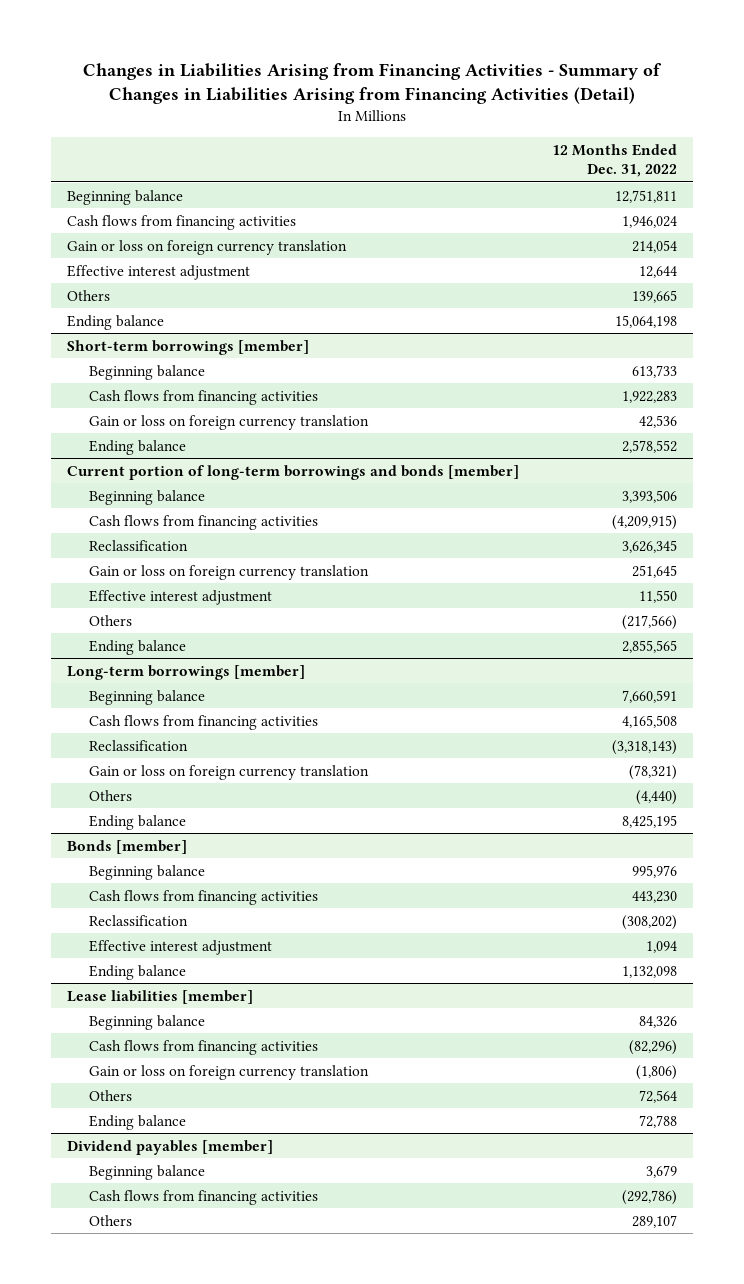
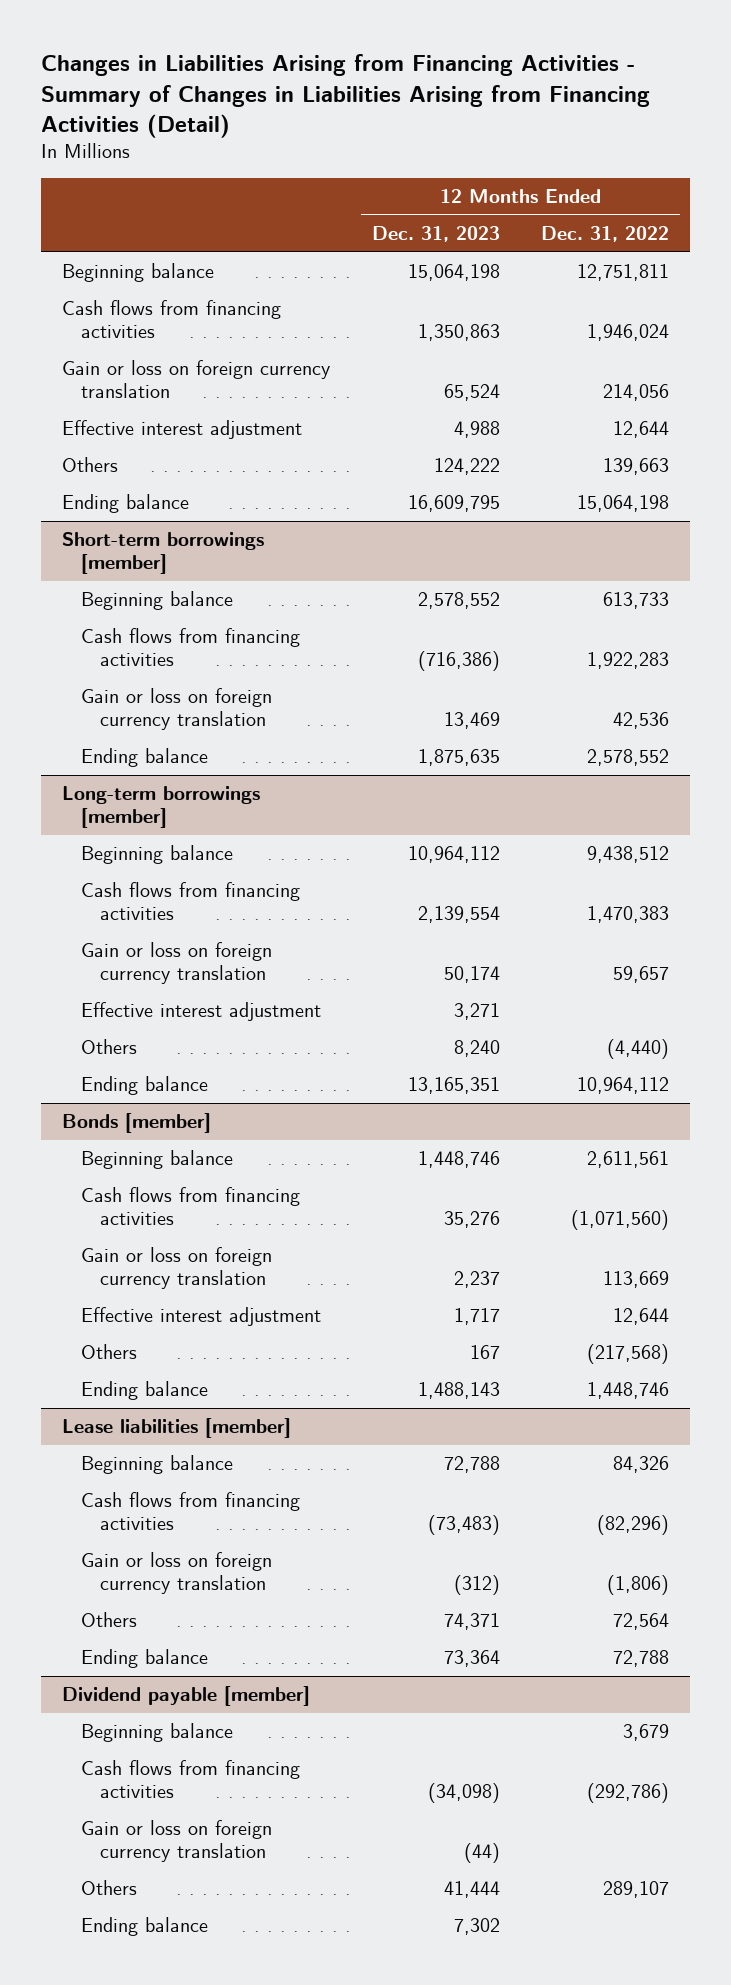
none -> [371,226,500,243] Dec. 31, 2023
[631,239,677,253] 214,054 -> [603,383,670,401] 214,056
[631,289,677,303] 139,665 -> [603,458,670,476] 139,663
[67,464,520,480] Current portion of long-term borrowings and bonds [member] -> none
[88,489,205,505] Beginning balance -> none
[88,514,318,530] Cash flows from financing activities -> none
[88,539,188,551] Reclassification -> none
[88,564,369,580] Gain or loss on foreign currency translation -> none
[88,589,272,605] Effective interest adjustment -> none
[88,614,132,626] Others -> none
[88,639,186,655] Ending balance -> none
[88,739,188,751] Reclassification -> none
[621,689,677,703] 7,660,591 -> [587,846,670,864] 9,438,512
[621,714,677,728] 4,165,508 -> [587,905,670,923] 1,470,383
[628,764,677,780] (78,321) -> [613,965,670,983] 59,657
none -> [81,1002,322,1022] Effective interest adjustment
[621,814,677,828] 8,425,195 -> [577,1077,670,1095] 10,964,112
[88,914,188,926] Reclassification -> none
[631,864,677,878] 995,976 -> [587,1151,670,1169] 2,611,561
[631,890,677,903] 443,230 -> [571,1209,670,1230] (1,071,560)
none -> [81,1247,273,1289] Gain or loss on foreign currency translation
[645,940,677,953] 1,094 -> [613,1308,670,1326] 12,644
none -> [81,1344,138,1360] Others
[621,965,677,978] 1,132,098 -> [587,1382,670,1400] 1,448,746
[67,1139,274,1155] Dividend payables [member] -> [61,1686,310,1707] Dividend payable [member]
none -> [81,1820,273,1862] Gain or loss on foreign currency translation
none -> [81,1917,209,1937] Ending balance

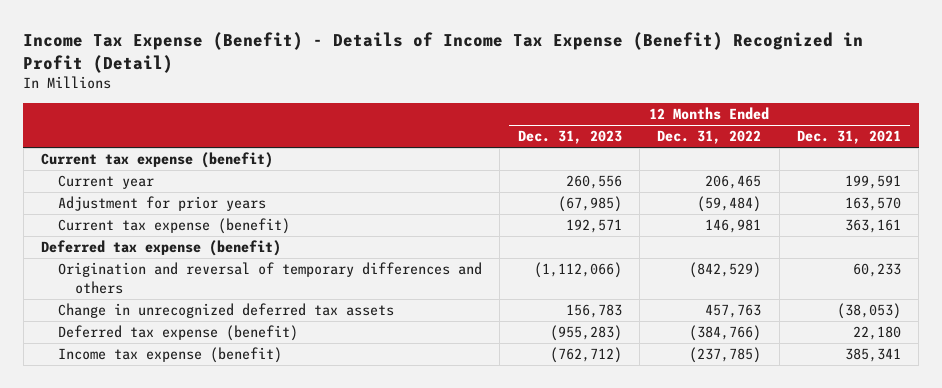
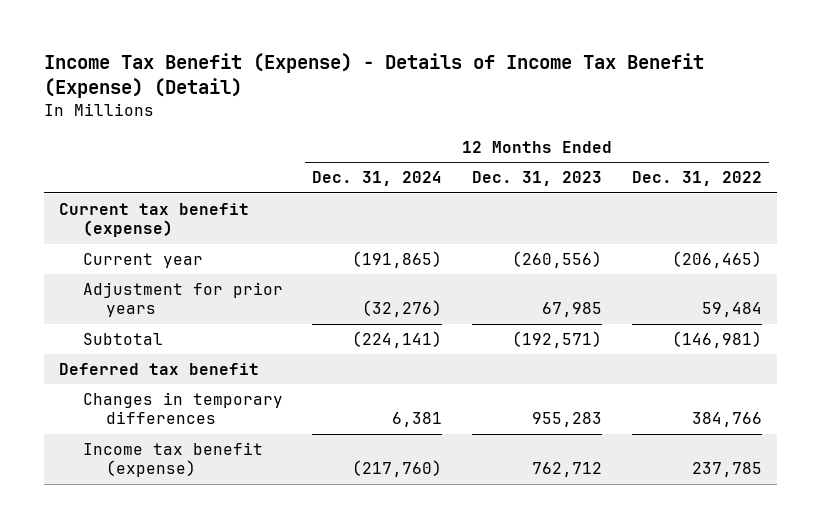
[23,31,864,73] Income Tax Expense (Benefit) - Details of Income Tax Expense (Benefit) Recognized in Profit (Detail) -> [44,53,705,99] Income Tax Benefit (Expense) - Details of Income Tax Benefit (Expense) (Detail)
[797,130,902,145] Dec. 31, 2021 -> none
none -> [312,171,443,187] Dec. 31, 2024
[57,218,290,235] Current tax expense (benefit) -> none
[57,303,394,319] Change in unrecognized deferred tax assets -> none
[57,325,298,342] Deferred tax expense (benefit) -> none
[41,152,274,169] Current tax expense (benefit) -> [59,203,250,238] Current tax benefit (expense)
[565,175,622,190] 260,556 -> [512,251,603,269] (260,556)
[705,175,762,190] 206,465 -> [671,251,762,269] (206,465)
[557,196,622,213] (67,985) -> [542,302,603,318] 67,985
[697,196,762,213] (59,484) -> [701,302,762,318] 59,484
none -> [82,333,163,346] Subtotal
[41,240,282,257] Deferred tax expense (benefit) -> [59,363,260,376] Deferred tax benefit
[57,262,482,294] Origination and reversal of temporary differences and others -> [82,392,283,425] Changes in temporary differences
[533,262,622,279] (1,112,066) -> [532,412,603,428] 955,283
[689,262,762,279] (842,529) -> [691,412,762,428] 384,766
[57,347,282,364] Income tax expense (benefit) -> [82,442,263,478] Income tax benefit (expense)
[549,347,622,364] (762,712) -> [532,462,603,478] 762,712
[689,347,762,364] (237,785) -> [691,462,762,478] 237,785

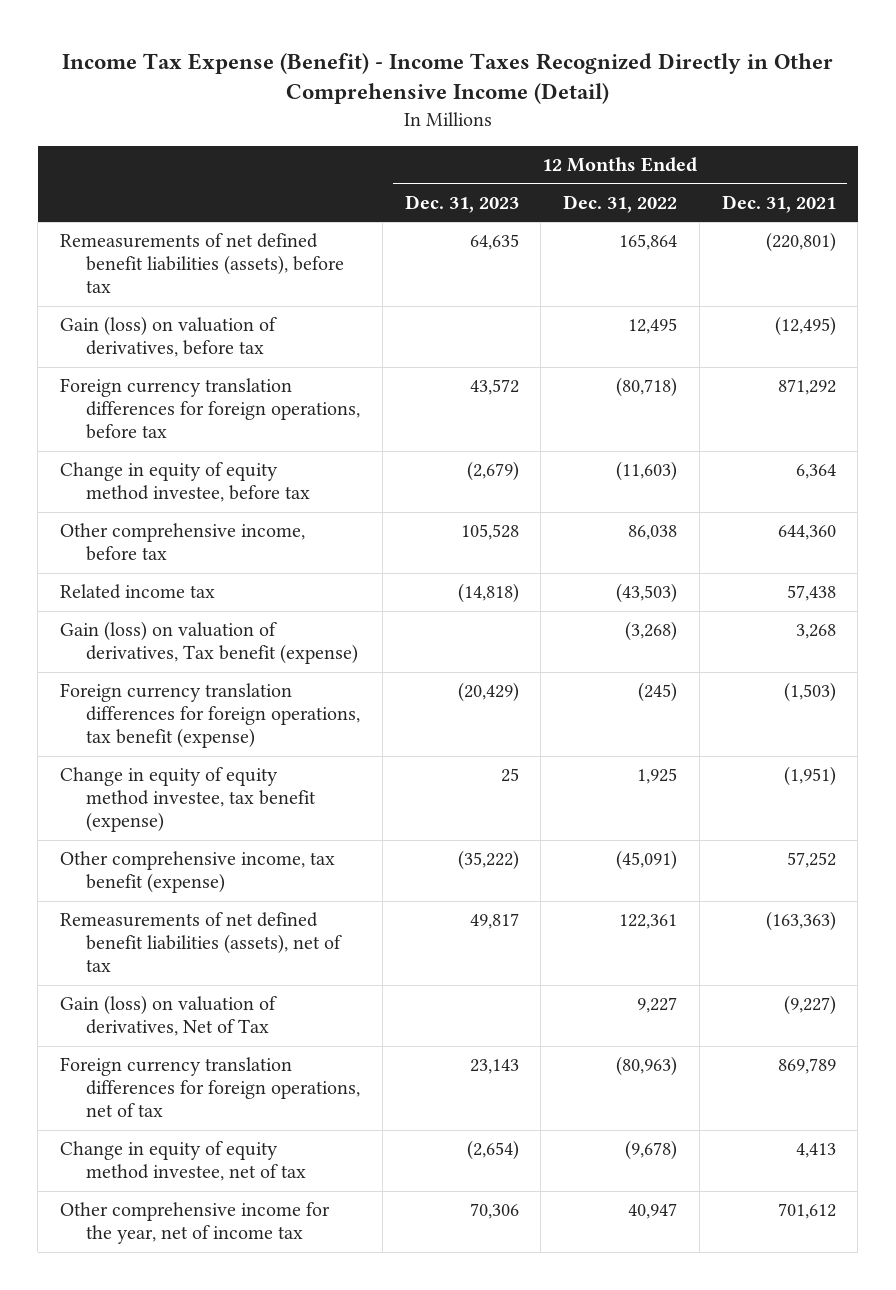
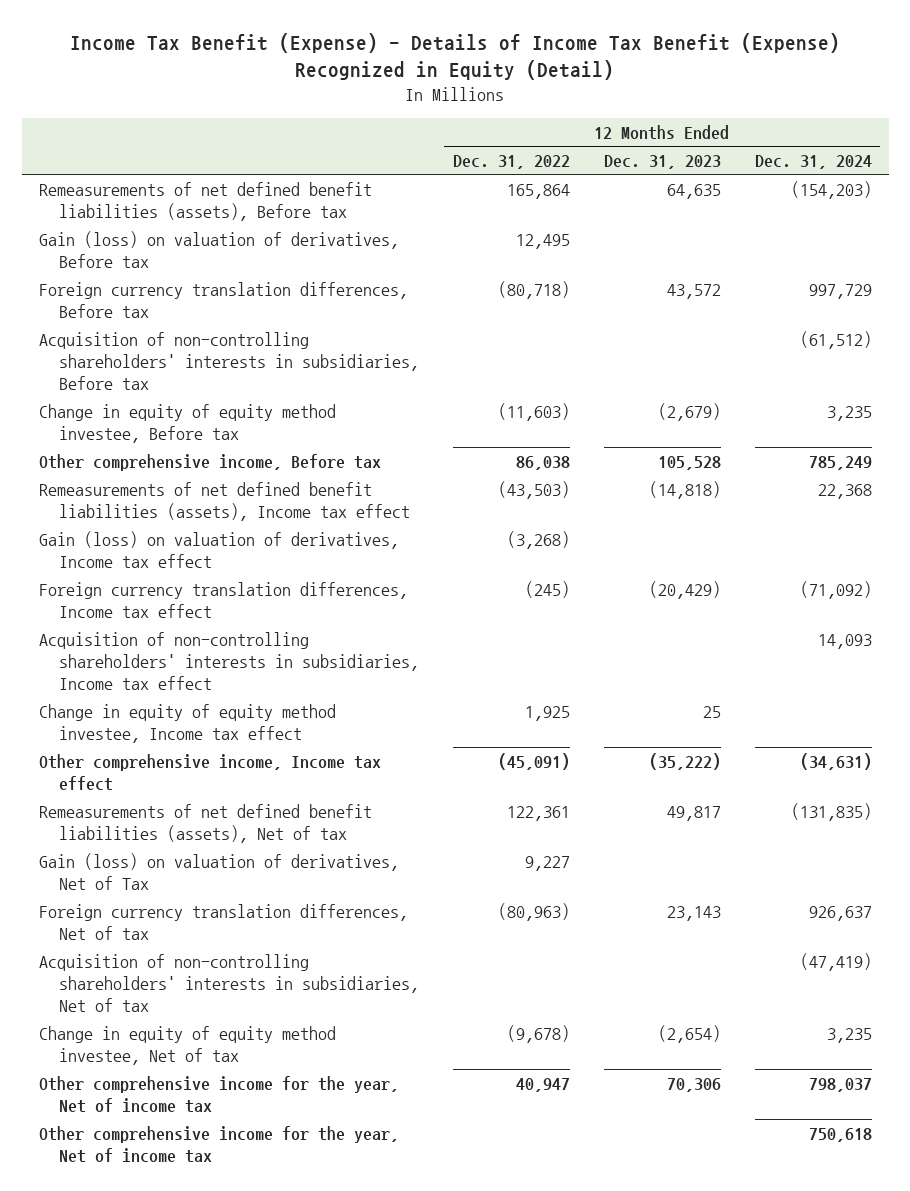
[61,52,833,105] Income Tax Expense (Benefit) - Income Taxes Recognized Directly in Other Comprehensive Income (Detail) -> [70,32,841,81] Income Tax Benefit (Expense) - Details of Income Tax Benefit (Expense) Recognized in Equity (Detail)
[721,194,836,213] Dec. 31, 2021 -> none
none -> [754,154,872,169] Dec. 31, 2024
[60,233,345,294] Remeasurements of net defined benefit liabilities (assets), before tax -> [38,181,372,221] Remeasurements of net defined benefit liabilities (assets), Before tax
[60,316,278,358] Gain (loss) on valuation of derivatives, before tax -> [38,230,399,268] Gain (loss) on valuation of derivatives, Before tax
[60,378,361,440] Foreign currency translation differences for foreign operations, before tax -> [38,281,408,318] Foreign currency translation differences, Before tax
none -> [38,331,419,390] Acquisition of non-controlling shareholders' interests in subsidiaries, Before tax
[60,462,311,503] Change in equity of equity method investee, before tax -> [38,403,336,443] Change in equity of equity method investee, Before tax
[60,523,306,562] Other comprehensive income, before tax -> [38,453,381,471] Other comprehensive income, Before tax
[60,584,216,600] Related income tax -> [38,481,410,521] Remeasurements of net defined benefit liabilities (assets), Income tax effect
[60,621,359,665] Gain (loss) on valuation of derivatives, Tax benefit (expense) -> [38,530,399,568] Gain (loss) on valuation of derivatives, Income tax effect
[60,683,361,749] Foreign currency translation differences for foreign operations, tax benefit (expense) -> [38,581,408,618] Foreign currency translation differences, Income tax effect
none -> [38,631,419,690] Acquisition of non-controlling shareholders' interests in subsidiaries, Income tax effect
[60,767,317,833] Change in equity of equity method investee, tax benefit (expense) -> [38,703,336,743] Change in equity of equity method investee, Income tax effect
[60,851,336,894] Other comprehensive income, tax benefit (expense) -> [38,753,381,791] Other comprehensive income, Income tax effect
[60,912,343,973] Remeasurements of net defined benefit liabilities (assets), net of tax -> [38,803,372,843] Remeasurements of net defined benefit liabilities (assets), Net of tax
[60,1057,361,1118] Foreign currency translation differences for foreign operations, net of tax -> [38,903,408,940] Foreign currency translation differences, Net of tax
none -> [38,953,419,1012] Acquisition of non-controlling shareholders' interests in subsidiaries, Net of tax
[60,1141,307,1182] Change in equity of equity method investee, net of tax -> [38,1025,336,1065] Change in equity of equity method investee, Net of tax
[60,1202,331,1245] Other comprehensive income for the year, net of income tax -> [38,1075,399,1113] Other comprehensive income for the year, Net of income tax
none -> [38,1125,399,1163] Other comprehensive income for the year, Net of income tax

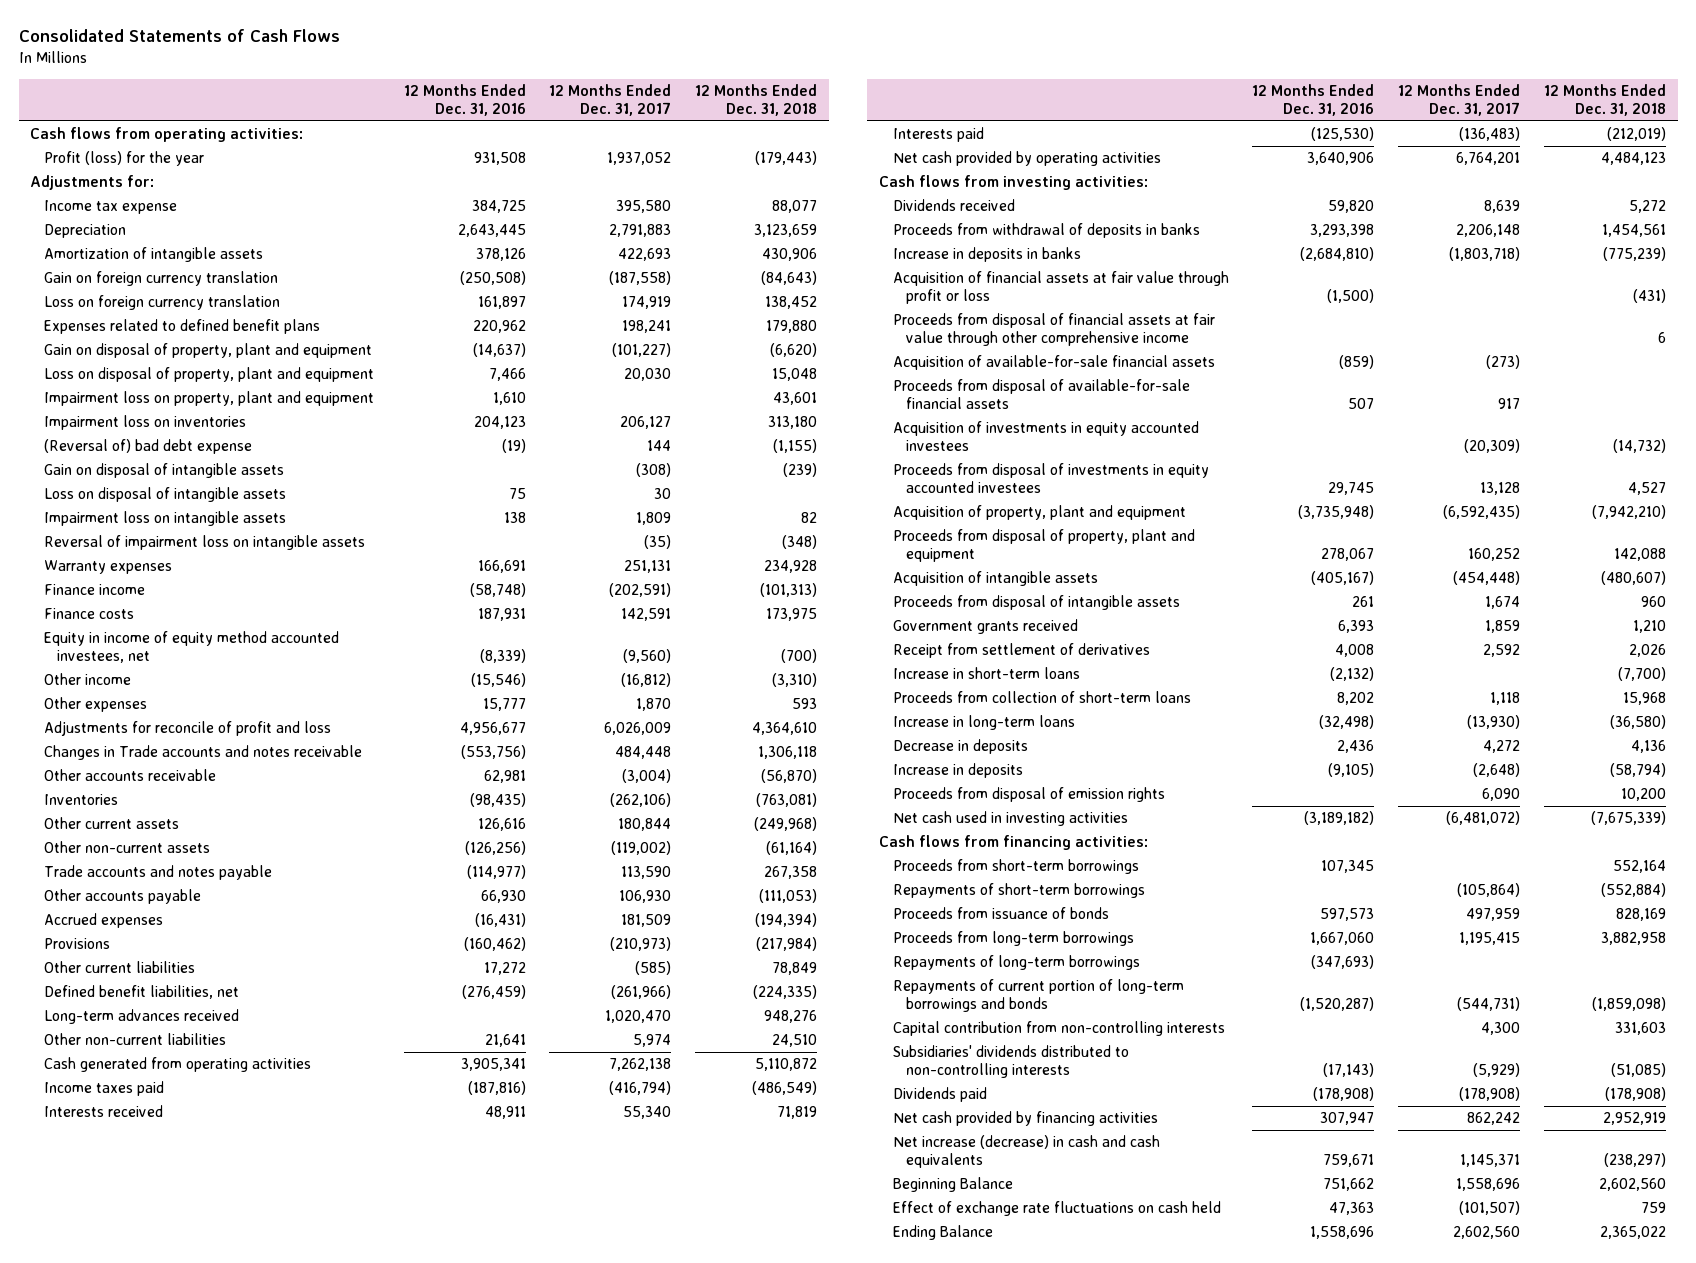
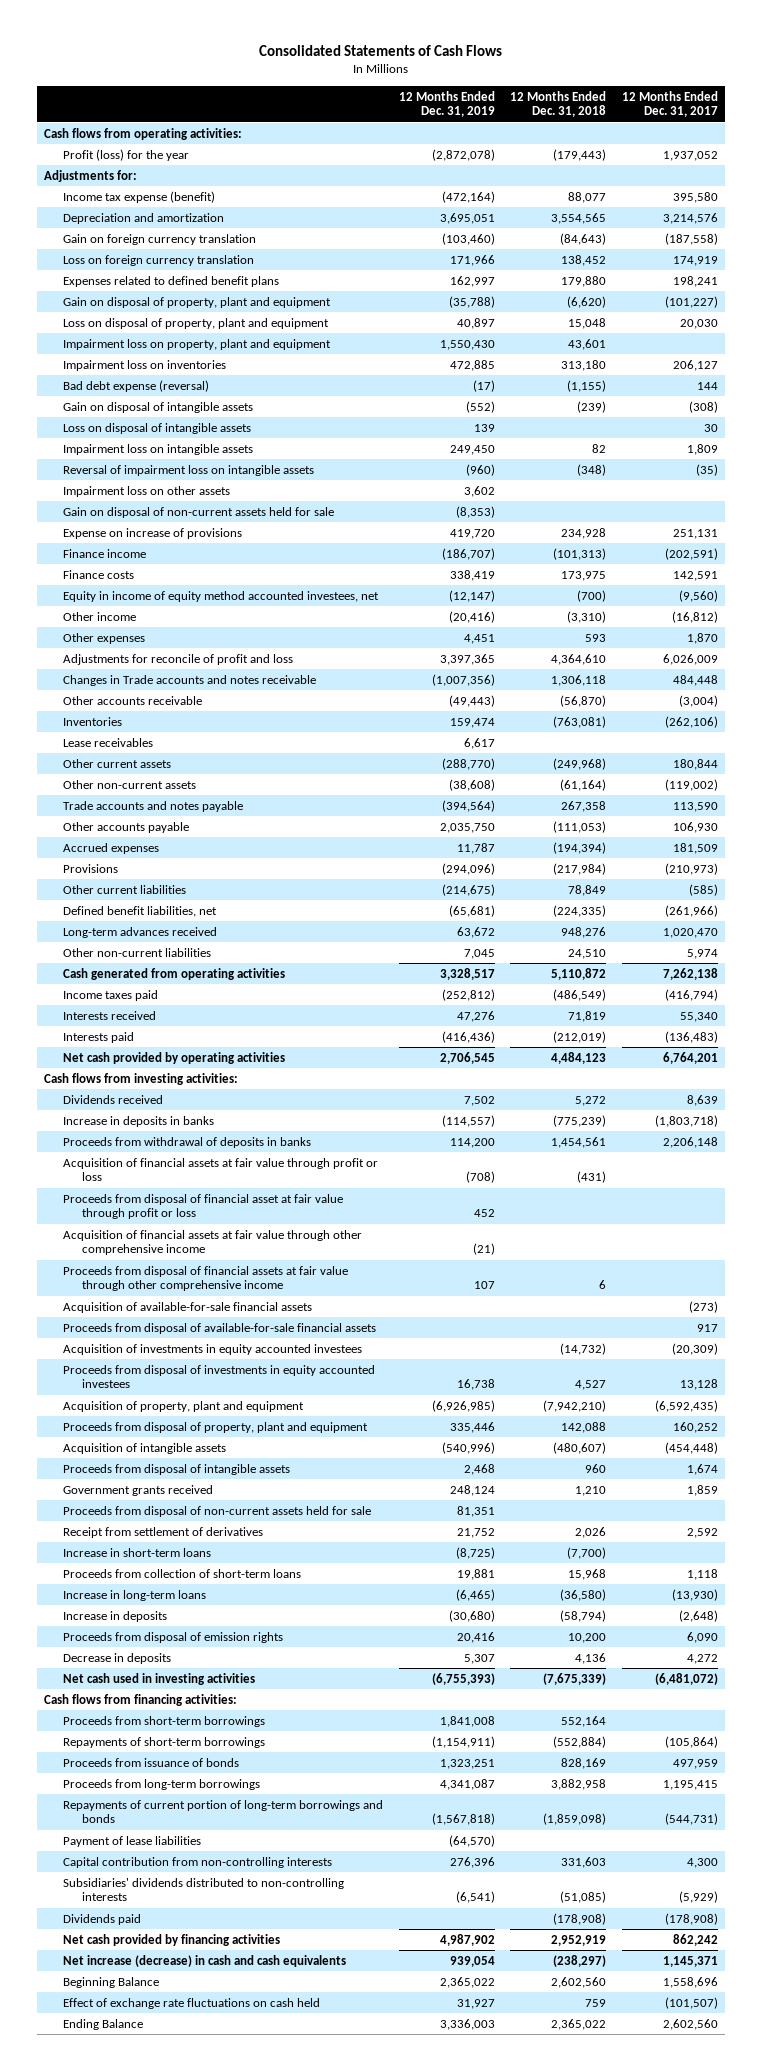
[403,83,526,117] 12 Months Ended Dec. 31, 2016 -> none
none -> [398,90,495,118] 12 Months Ended Dec. 31, 2019
[43,224,126,239] Depreciation -> none
[43,247,263,263] Amortization of intangible assets -> none
[43,200,177,215] Income tax expense -> [63,190,216,203] Income tax expense (benefit)
none -> [63,212,225,224] Depreciation and amortization
[43,439,252,455] (Reversal of) bad debt expense -> [63,379,210,392] Bad debt expense (reversal)
none -> [63,485,231,497] Impairment loss on other assets
none -> [63,506,335,518] Gain on disposal of non-current assets held for sale
[43,560,172,575] Warranty expenses -> [63,527,243,539] Expense on increase of provisions
none -> [63,737,154,747] Lease receivables
[892,223,1200,239] Proceeds from withdrawal of deposits in banks -> [63,1136,312,1148] Proceeds from withdrawal of deposits in banks
none -> [63,1193,344,1220] Proceeds from disposal of financial asset at fair value through profit or loss
none -> [63,1229,363,1256] Acquisition of financial assets at fair value through other comprehensive income
none -> [63,1505,372,1517] Proceeds from disposal of non-current assets held for sale
[892,739,1028,755] Decrease in deposits -> [63,1652,172,1664] Decrease in deposits
[892,955,1140,971] Repayments of long-term borrowings -> none
none -> [63,1835,202,1847] Payment of lease liabilities

